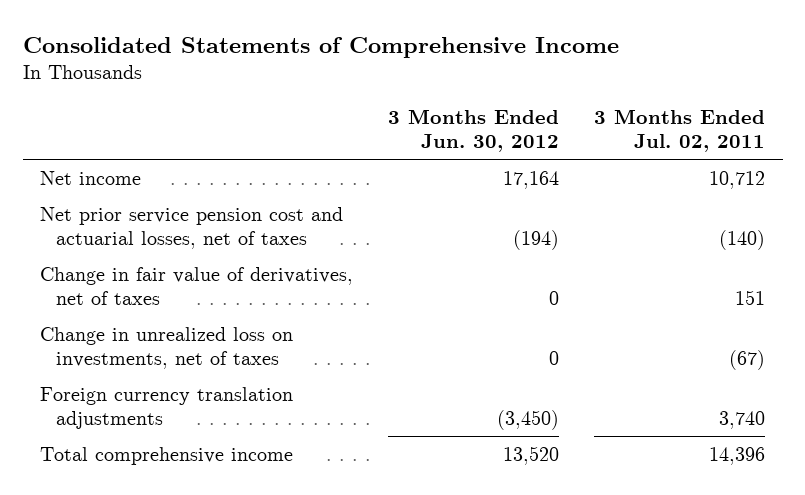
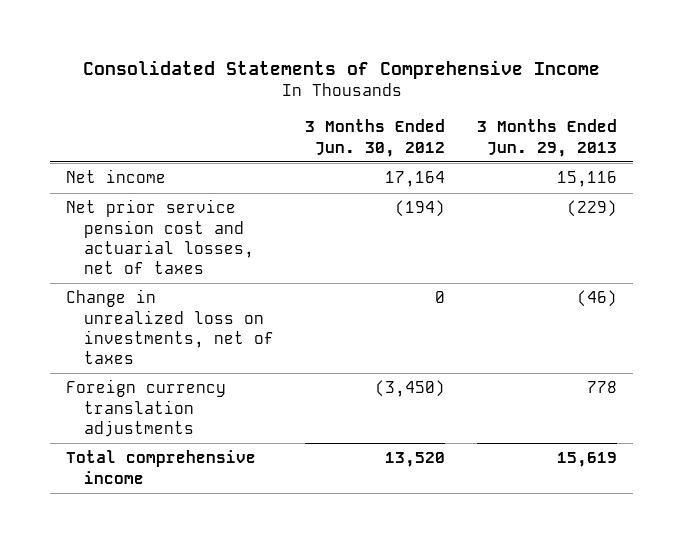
[594,108,766,152] 3 Months Ended Jul. 02, 2011 -> none
none -> [477,119,618,157] 3 Months Ended Jun. 29, 2013
[40,266,354,305] Change in fair value of derivatives, net of taxes -> none

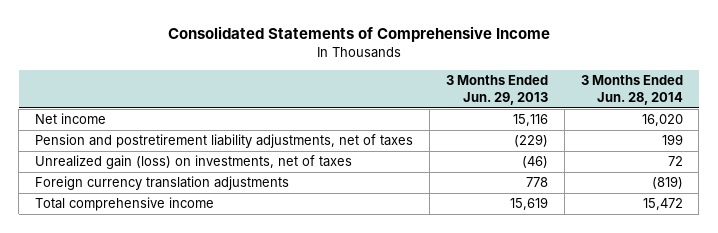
[305,119,446,157] 3 Months Ended Jun. 30, 2012 -> none
none -> [580,75,683,106] 3 Months Ended Jun. 28, 2014
[66,199,254,274] Net prior service pension cost and actuarial losses, net of taxes -> [35,134,414,149] Pension and postretirement liability adjustments, net of taxes
[66,289,274,364] Change in unrealized loss on investments, net of taxes -> [35,155,353,170] Unrealized gain (loss) on investments, net of taxes

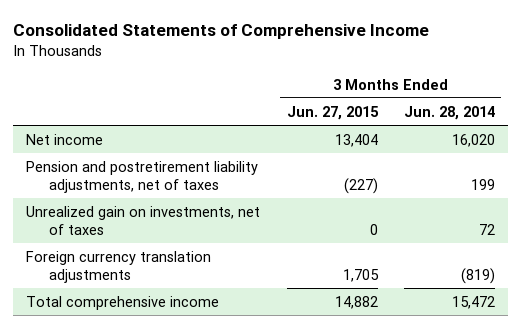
[445,75,548,106] 3 Months Ended Jun. 29, 2013 -> none
none -> [286,105,379,120] Jun. 27, 2015
[35,155,353,170] Unrealized gain (loss) on investments, net of taxes -> [26,205,261,235] Unrealized gain on investments, net of taxes

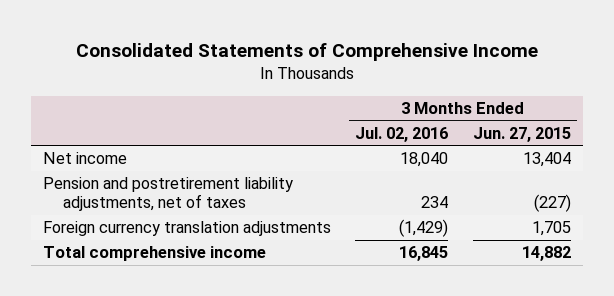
[403,105,495,120] Jun. 28, 2014 -> none
none -> [355,126,449,142] Jul. 02, 2016
[26,205,261,235] Unrealized gain on investments, net of taxes -> none

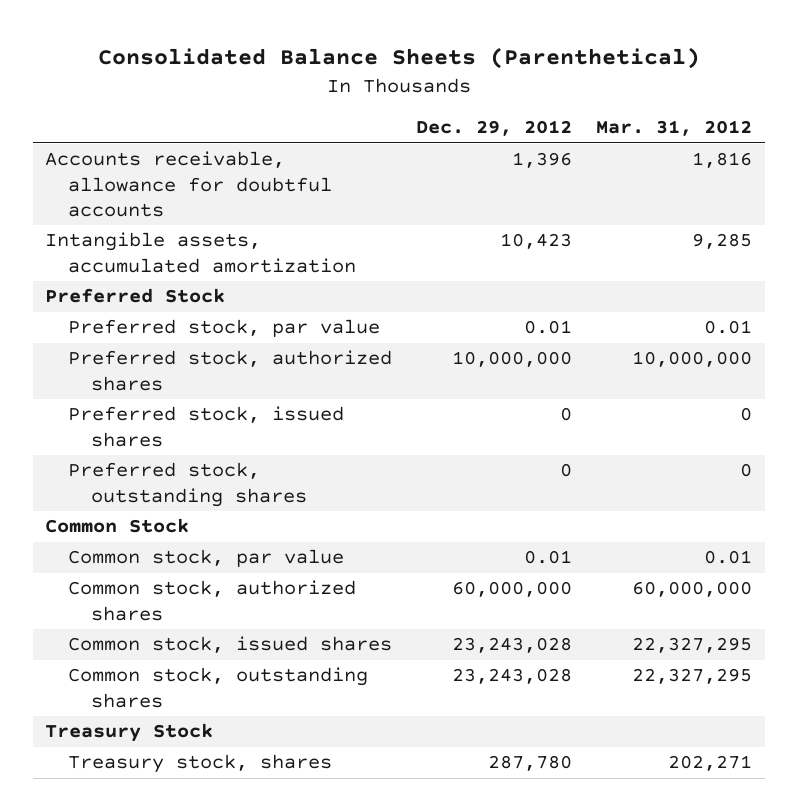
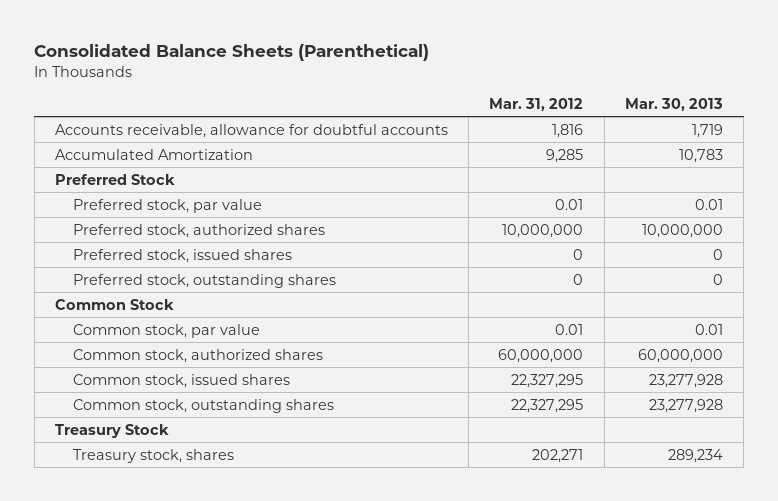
[416,120,573,137] Dec. 29, 2012 -> none
none -> [624,98,723,112] Mar. 30, 2013
[45,232,356,273] Intangible assets, accumulated amortization -> [54,148,253,160] Accumulated Amortization

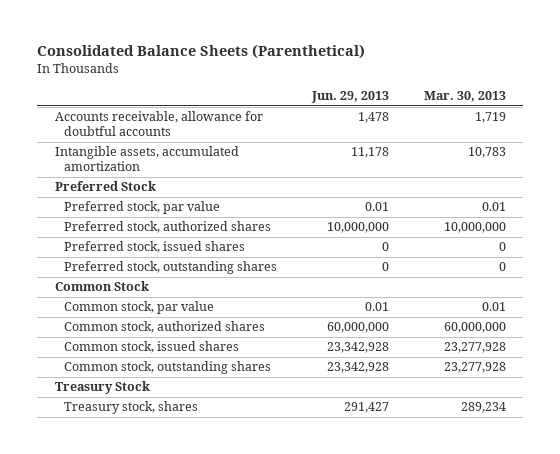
[489,98,584,112] Mar. 31, 2012 -> none
none -> [310,91,389,104] Jun. 29, 2013
[54,148,253,160] Accumulated Amortization -> [54,146,239,172] Intangible assets, accumulated amortization

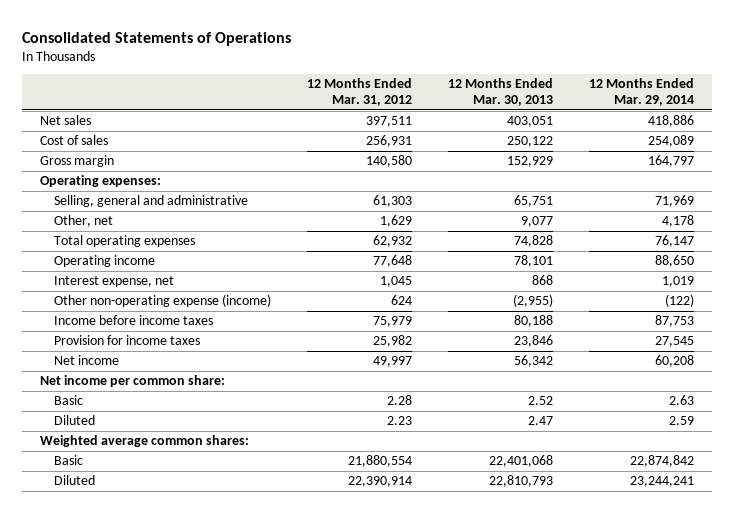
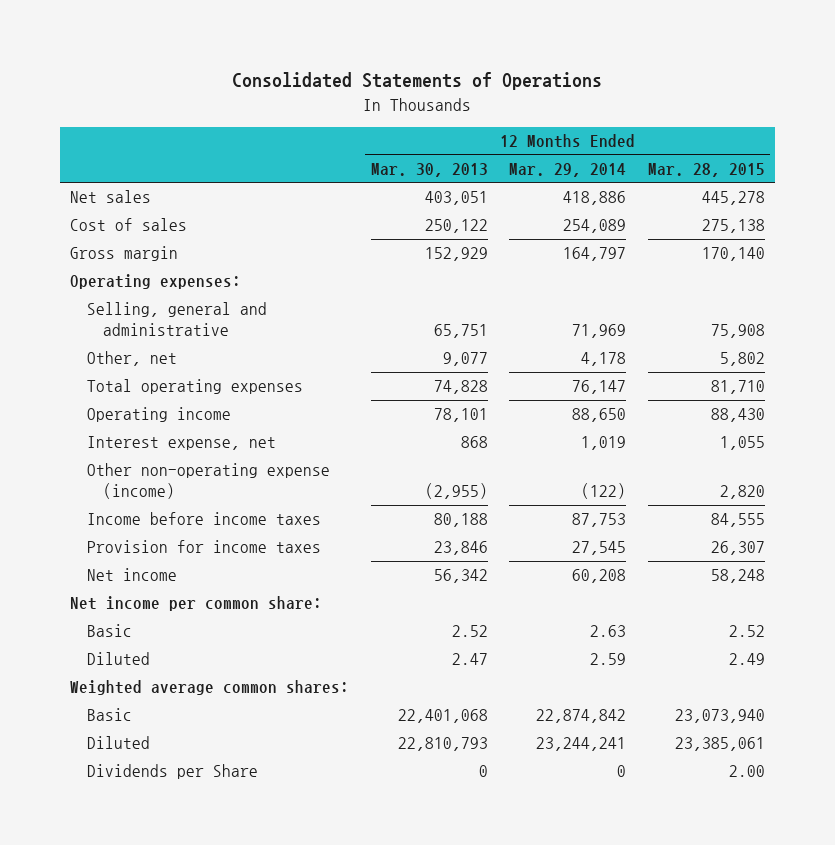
[306,78,412,107] 12 Months Ended Mar. 31, 2012 -> none
none -> [647,162,765,177] Mar. 28, 2015
none -> [86,764,258,780] Dividends per Share

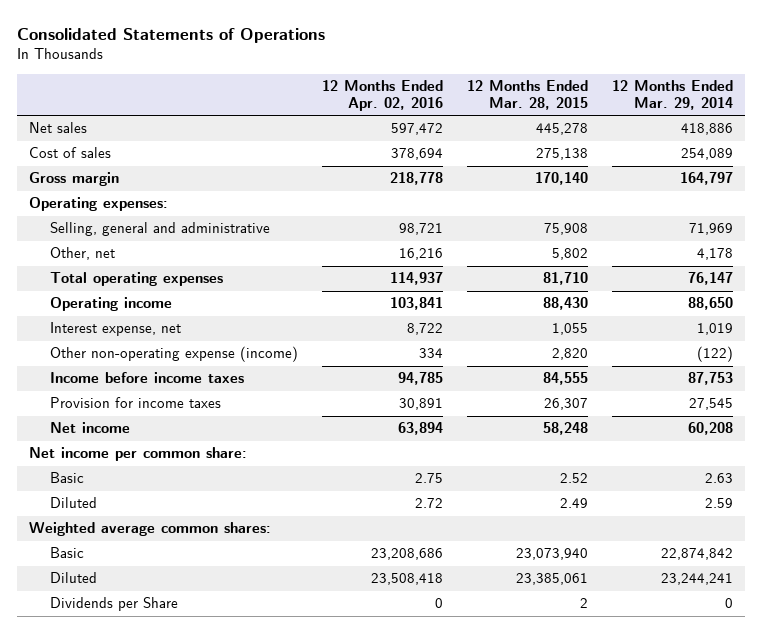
[370,162,488,177] Mar. 30, 2013 -> none
none -> [322,80,444,112] 12 Months Ended Apr. 02, 2016
[728,765,765,778] 2.00 -> [579,598,588,609] 2

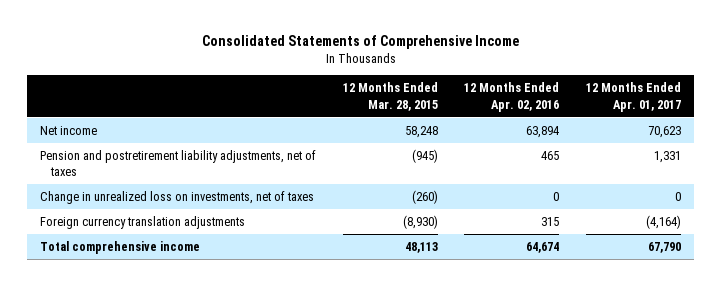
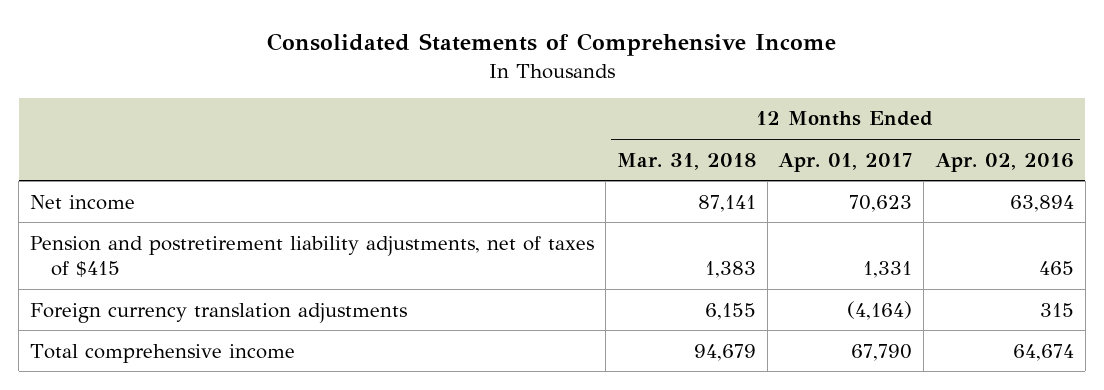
[342,82,438,111] 12 Months Ended Mar. 28, 2015 -> none
none -> [616,152,756,170] Mar. 31, 2018
[40,191,315,205] Change in unrealized loss on investments, net of taxes -> none
[40,150,317,177] Pension and postretirement liability adjustments, net of taxes -> [30,235,595,277] Pension and postretirement liability adjustments, net of taxes of $415

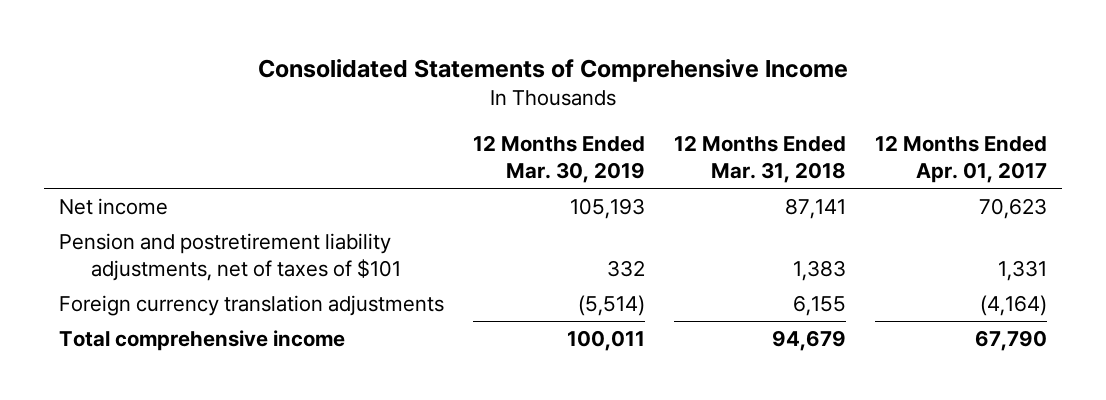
[934,152,1074,172] Apr. 02, 2016 -> none
none -> [473,135,646,184] 12 Months Ended Mar. 30, 2019
[30,235,595,277] Pension and postretirement liability adjustments, net of taxes of $415 -> [58,232,402,282] Pension and postretirement liability adjustments, net of taxes of $101

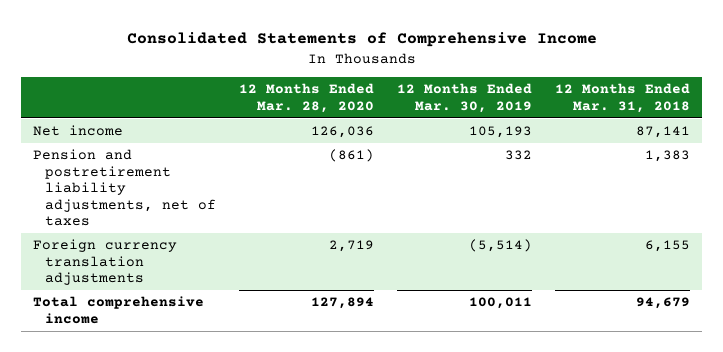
[875,135,1048,184] 12 Months Ended Apr. 01, 2017 -> none
none -> [238,83,374,113] 12 Months Ended Mar. 28, 2020
[58,232,402,282] Pension and postretirement liability adjustments, net of taxes of $101 -> [32,149,216,227] Pension and postretirement liability adjustments, net of taxes

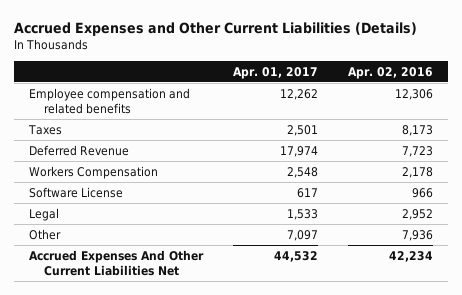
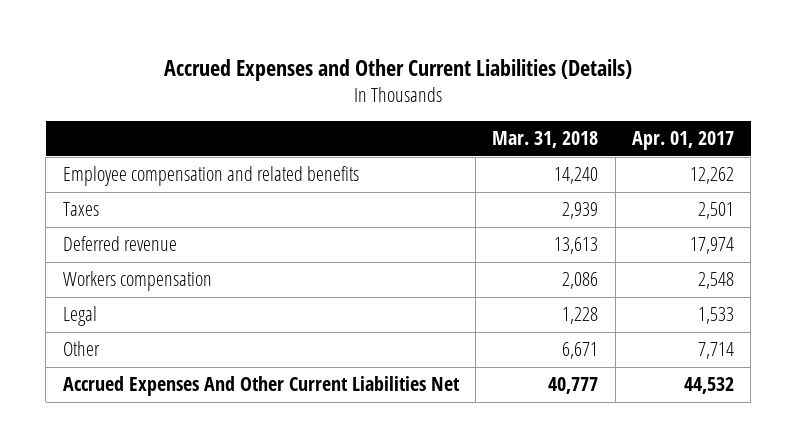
[347,66,433,79] Apr. 02, 2016 -> none
none -> [492,131,599,149] Mar. 31, 2018
[28,186,123,198] Software License -> none
[28,144,129,156] Deferred Revenue -> [62,236,177,252] Deferred revenue
[28,165,158,179] Workers Compensation -> [62,271,212,292] Workers compensation
[286,229,318,241] 7,097 -> [698,342,735,360] 7,714

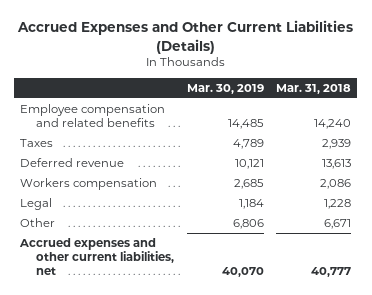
[632,131,735,151] Apr. 01, 2017 -> none
none -> [186,84,264,95] Mar. 30, 2019
[62,376,460,397] Accrued Expenses And Other Current Liabilities Net -> [19,238,175,275] Accrued expenses and other current liabilities, net

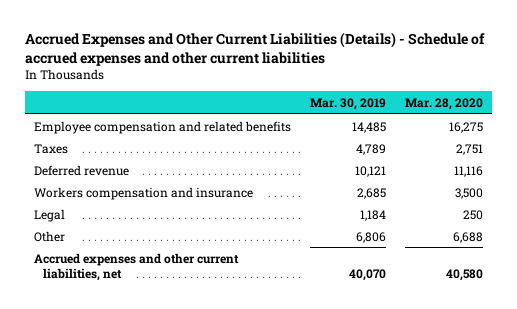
[16,20,353,54] Accrued Expenses and Other Current Liabilities (Details) -> [24,31,485,66] Accrued Expenses and Other Current Liabilities (Details) - Schedule of accrued expenses and other current liabilities
[276,84,352,95] Mar. 31, 2018 -> none
none -> [404,97,483,110] Mar. 28, 2020
[20,178,158,191] Workers compensation -> [34,186,254,200] Workers compensation and insurance

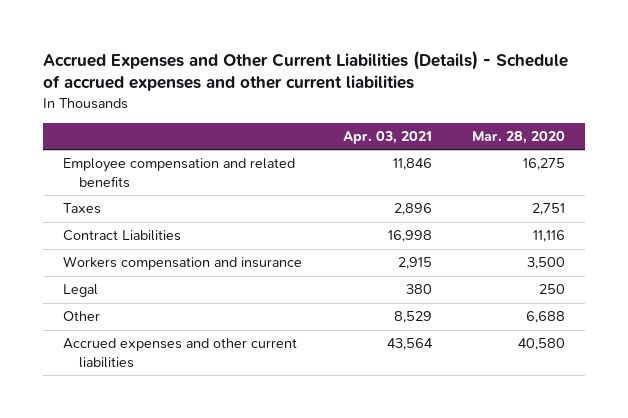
[309,97,386,110] Mar. 30, 2019 -> none
none -> [342,130,432,144] Apr. 03, 2021
[34,164,130,176] Deferred revenue -> [63,230,182,242] Contract Liabilities
[34,252,240,281] Accrued expenses and other current liabilities, net -> [63,338,298,369] Accrued expenses and other current liabilities

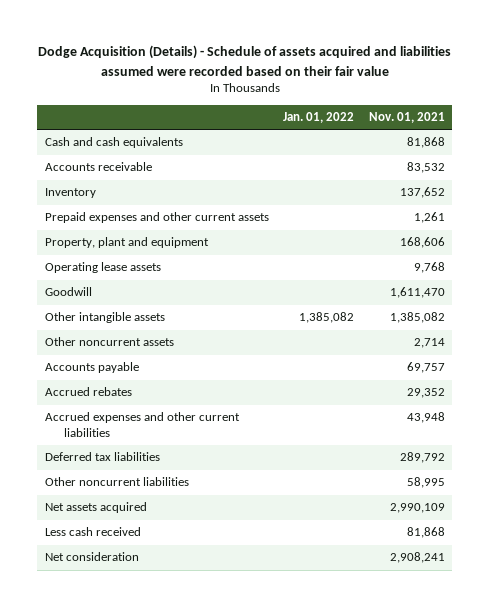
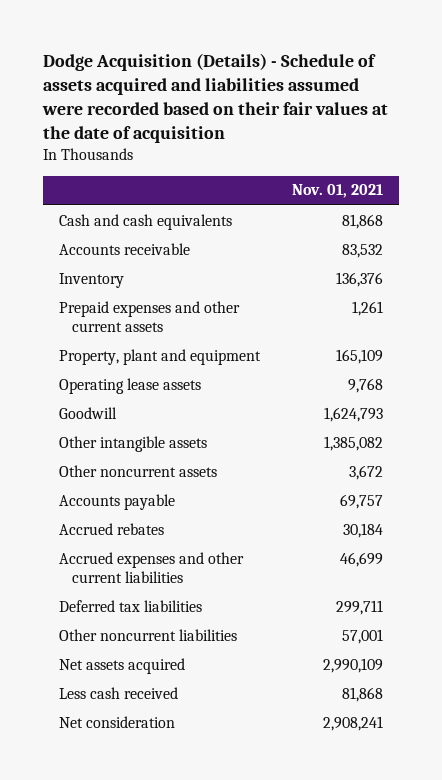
[37,45,451,76] Dodge Acquisition (Details) - Schedule of assets acquired and liabilities assumed were recorded based on their fair value -> [42,53,389,144] Dodge Acquisition (Details) - Schedule of assets acquired and liabilities assumed were recorded based on their fair values at the date of acquisition
[283,112,355,124] Jan. 01, 2022 -> none
[400,187,446,199] 137,652 -> [335,271,383,287] 136,376
[400,237,446,249] 168,606 -> [335,348,383,364] 165,109
[390,287,446,299] 1,611,470 -> [323,406,383,422] 1,624,793
[414,338,446,349] 2,714 -> [348,464,383,480] 3,672
[407,388,446,399] 29,352 -> [342,522,383,538] 30,184
[407,412,446,424] 43,948 -> [339,551,383,567] 46,699
[400,452,446,464] 289,792 -> [335,599,383,615] 299,711
[407,477,446,489] 58,995 -> [341,628,383,644] 57,001

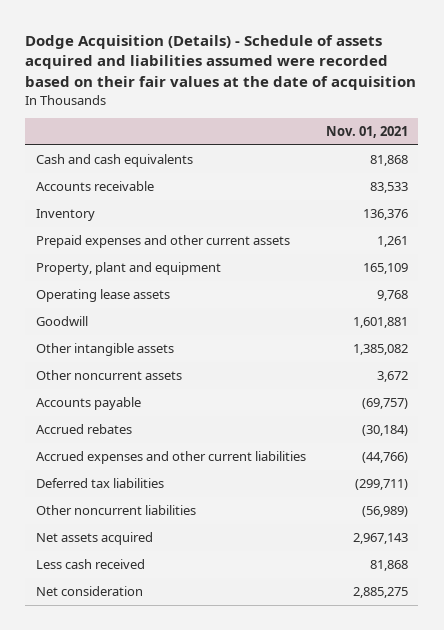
[341,243,383,258] 83,532 -> [369,182,408,194] 83,533
[323,406,383,422] 1,624,793 -> [352,317,408,329] 1,601,881
[339,493,383,509] 69,757 -> [361,398,408,410] (69,757)
[342,522,383,538] 30,184 -> [361,425,408,437] (30,184)
[339,551,383,567] 46,699 -> [361,452,408,464] (44,766)
[335,599,383,615] 299,711 -> [354,479,408,491] (299,711)
[341,628,383,644] 57,001 -> [361,506,408,518] (56,989)
[322,657,383,673] 2,990,109 -> [352,533,408,545] 2,967,143
[322,715,383,731] 2,908,241 -> [352,587,408,599] 2,885,275

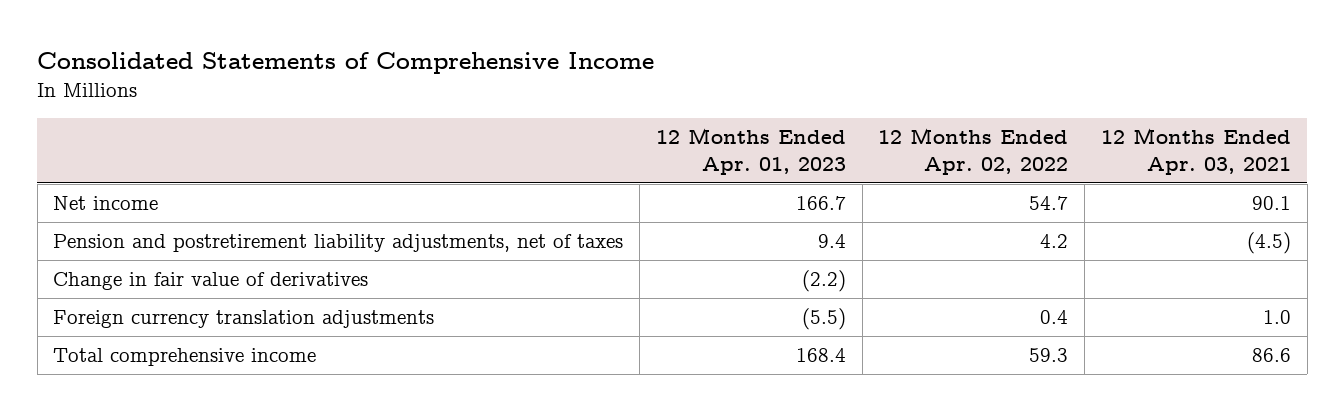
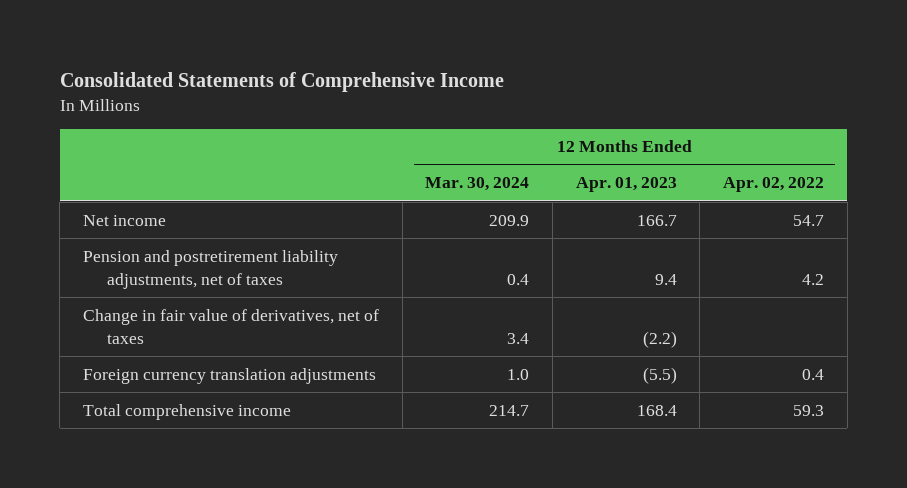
[1100,128,1291,175] 12 Months Ended Apr. 03, 2021 -> none
none -> [425,177,530,192] Mar. 30, 2024
[53,272,369,291] Change in fair value of derivatives -> [82,308,379,344] Change in fair value of derivatives, net of taxes

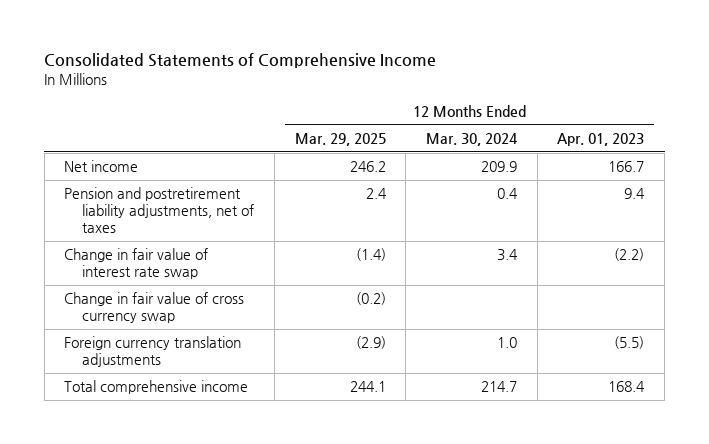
[722,177,824,193] Apr. 02, 2022 -> none
none -> [294,133,386,147] Mar. 29, 2025
[82,308,379,344] Change in fair value of derivatives, net of taxes -> [64,248,209,280] Change in fair value of interest rate swap
none -> [64,292,245,324] Change in fair value of cross currency swap

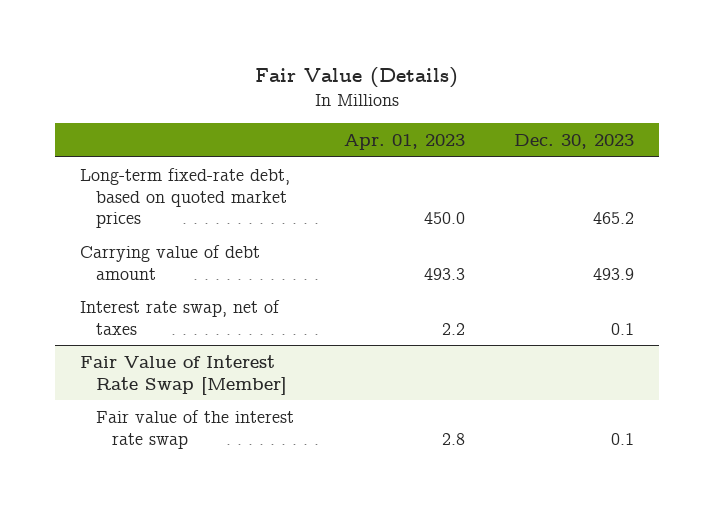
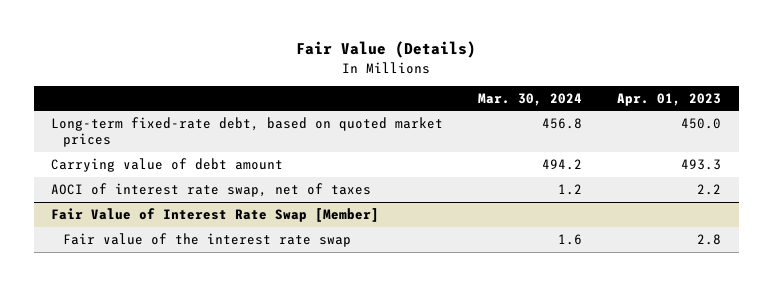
[513,133,634,149] Dec. 30, 2023 -> none
none -> [478,92,583,106] Mar. 30, 2024
[79,299,280,335] Interest rate swap, net of taxes -> [51,182,372,197] AOCI of interest rate swap, net of taxes

